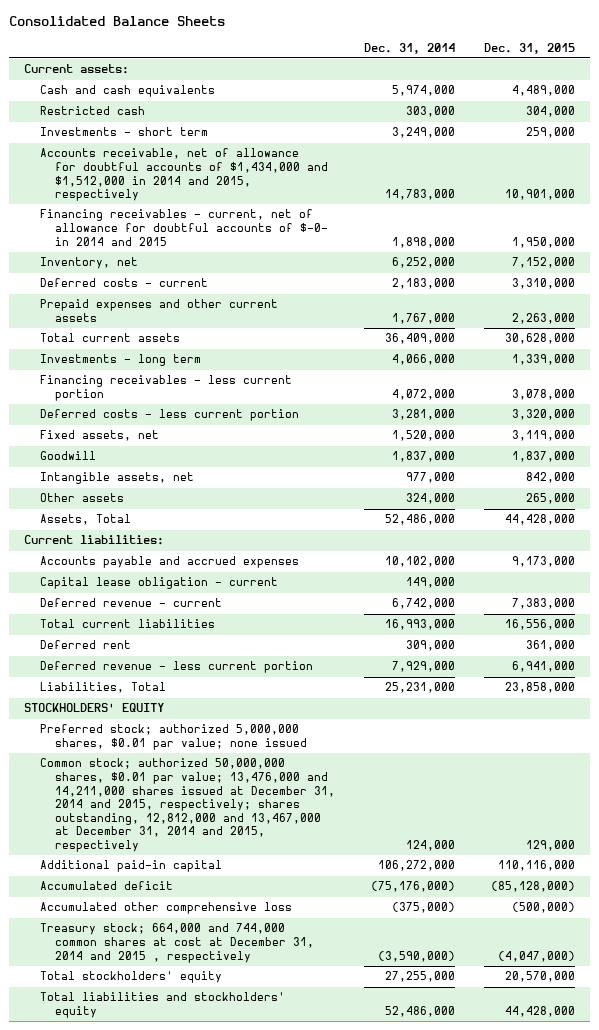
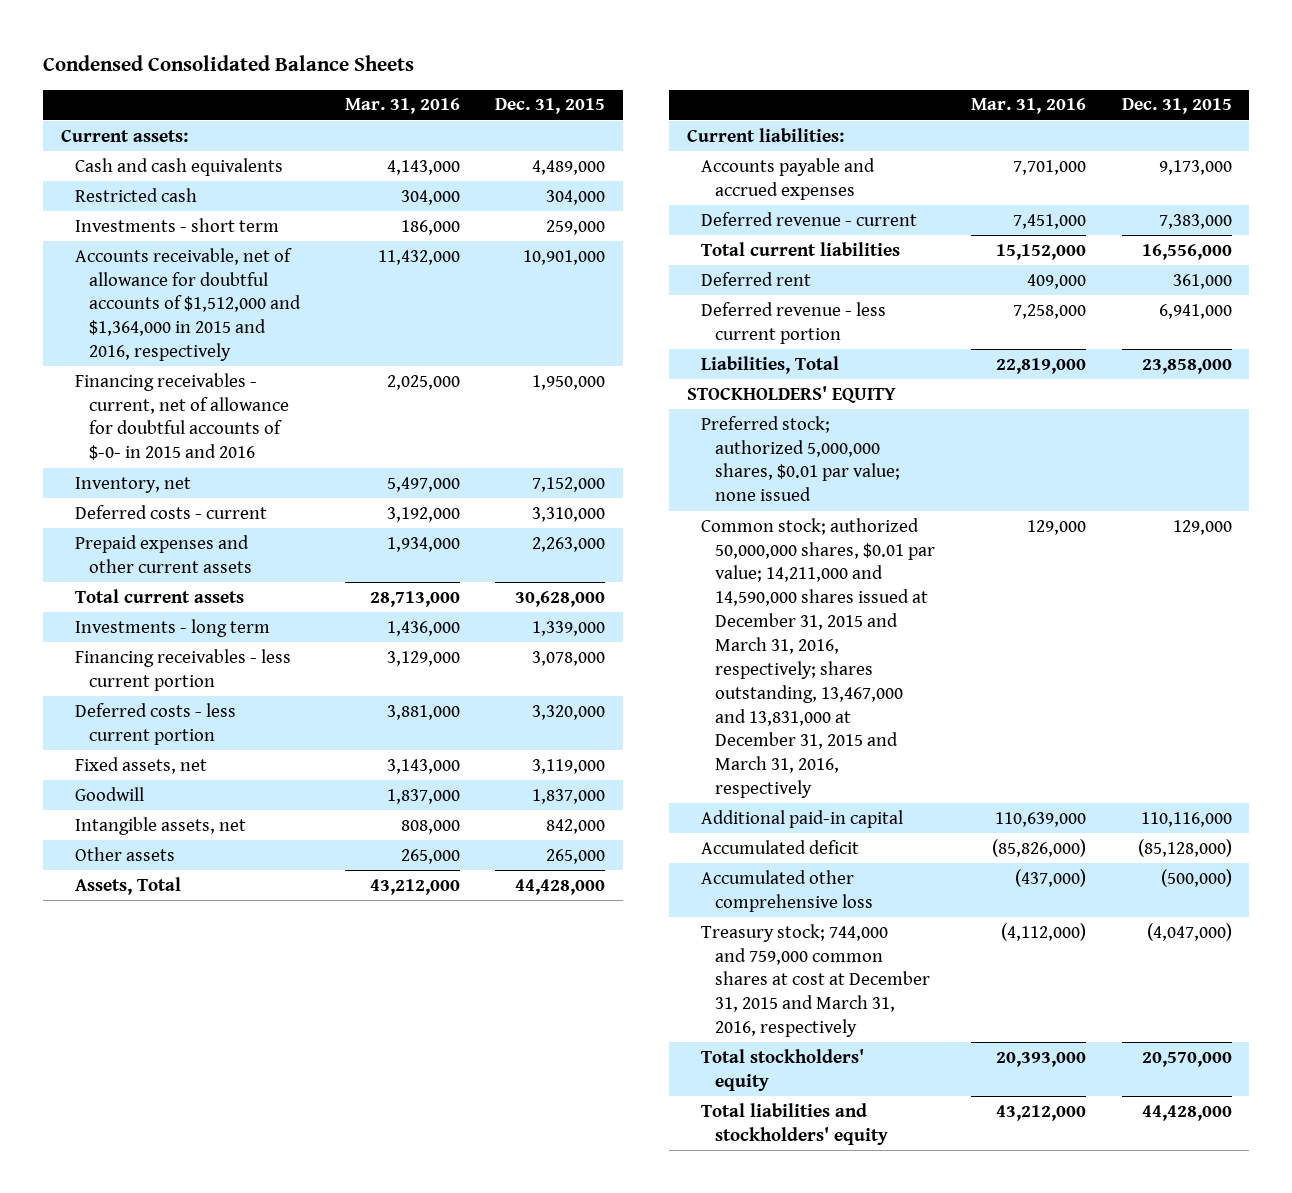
[9,16,226,27] Consolidated Balance Sheets -> [42,55,414,72] Condensed Consolidated Balance Sheets
[364,42,456,54] Dec. 31, 2014 -> none
none -> [344,98,460,115] Mar. 31, 2016
[39,148,329,202] Accounts receivable, net of allowance for doubtful accounts of $1,434,000 and $1,512,000 in 2014 and 2015, respectively -> [74,247,302,362] Accounts receivable, net of allowance for doubtful accounts of $1,512,000 and $1,364,000 in 2015 and 2016, respectively
[39,209,329,246] Financing receivables - current, net of allowance for doubtful accounts of $-0- in 2014 and 2015 -> [74,372,290,461] Financing receivables - current, net of allowance for doubtful accounts of $-0- in 2015 and 2016
[39,577,278,590] Capital lease obligation - current -> none
[39,758,336,852] Common stock; authorized 50,000,000 shares, $0.01 par value; 13,476,000 and 14,211,000 shares issued at December 31, 2014 and 2015, respectively; shares outstanding, 12,812,000 and 13,467,000 at December 31, 2014 and 2015, respectively -> [701,517,936,799] Common stock; authorized 50,000,000 shares, $0.01 par value; 14,211,000 and 14,590,000 shares issued at December 31, 2015 and March 31, 2016, respectively; shares outstanding, 13,467,000 and 13,831,000 at December 31, 2015 and March 31, 2016, respectively
[39,923,315,963] Treasury stock; 664,000 and 744,000 common shares at cost at December 31, 2014 and 2015 , respectively -> [701,923,931,1038] Treasury stock; 744,000 and 759,000 common shares at cost at December 31, 2015 and March 31, 2016, respectively

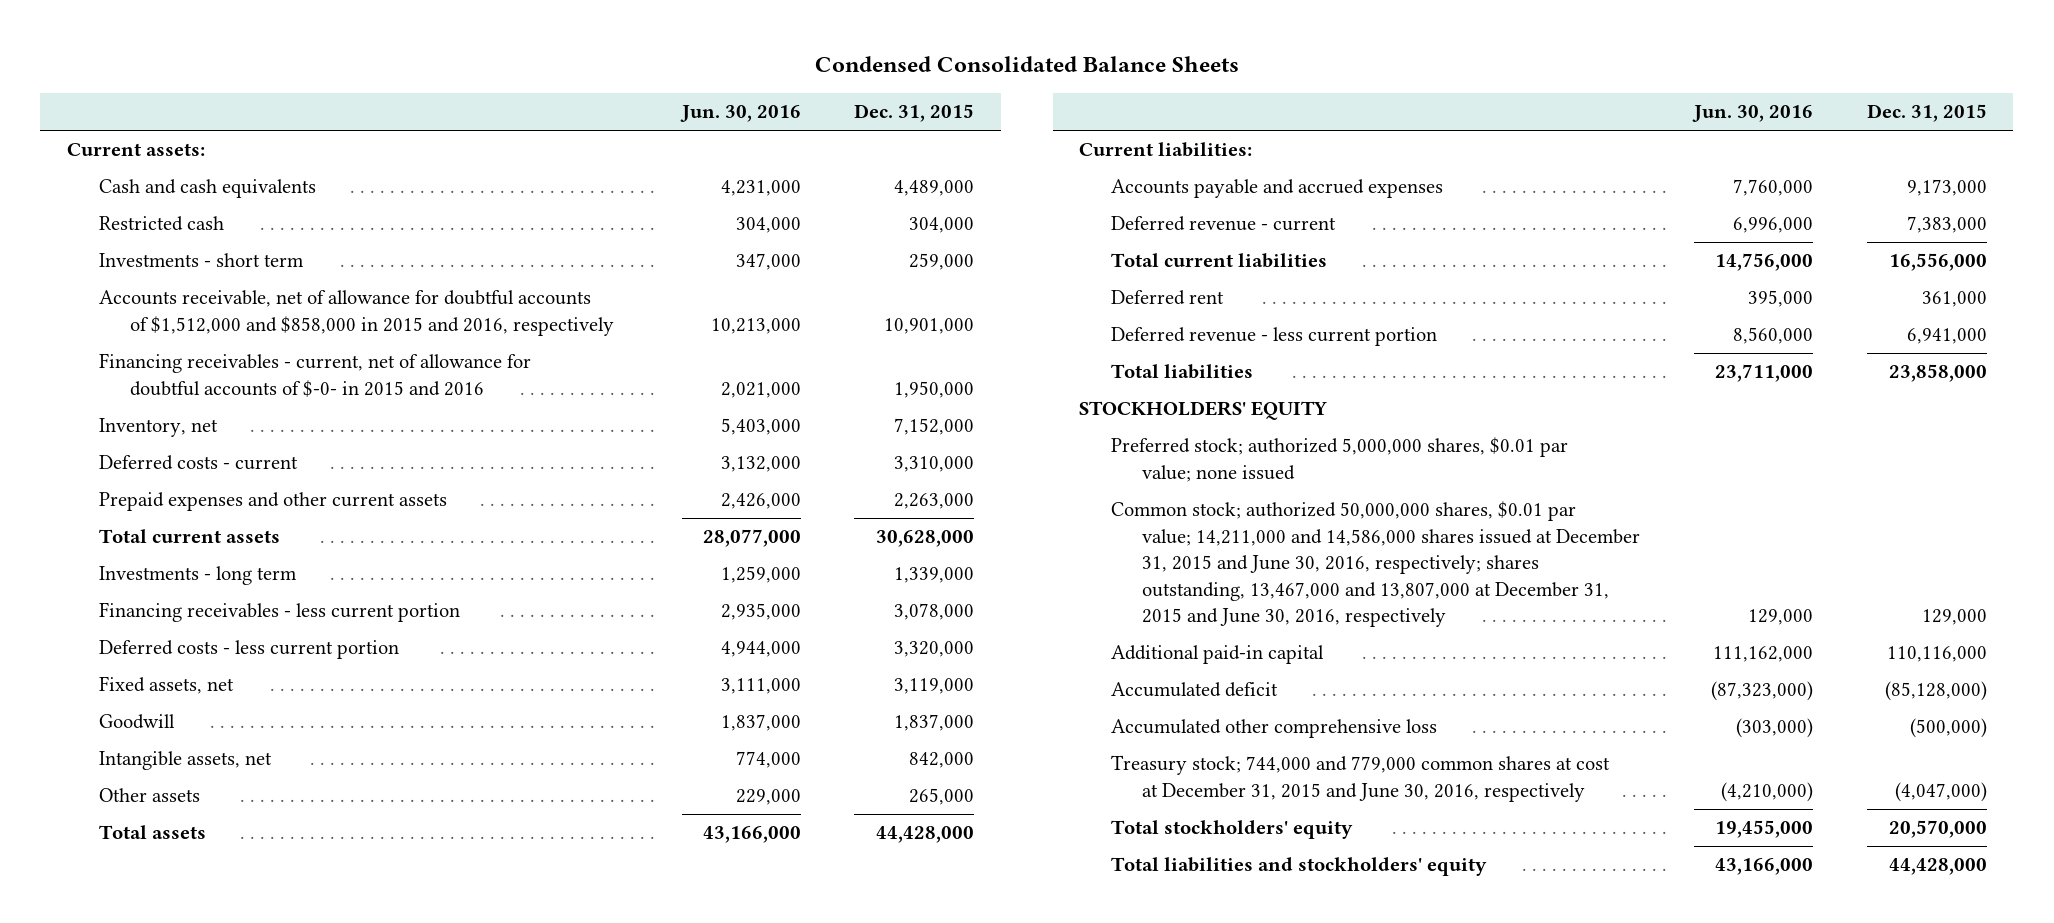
[344,98,460,115] Mar. 31, 2016 -> none
none -> [679,105,801,123] Jun. 30, 2016
[74,247,302,362] Accounts receivable, net of allowance for doubtful accounts of $1,512,000 and $1,364,000 in 2015 and 2016, respectively -> [98,290,615,336] Accounts receivable, net of allowance for doubtful accounts of $1,512,000 and $858,000 in 2015 and 2016, respectively
[74,876,181,895] Assets, Total -> [98,825,206,840] Total assets
[701,355,840,374] Liabilities, Total -> [1110,364,1253,380] Total liabilities
[701,517,936,799] Common stock; authorized 50,000,000 shares, $0.01 par value; 14,211,000 and 14,590,000 shares issued at December 31, 2015 and March 31, 2016, respectively; shares outstanding, 13,467,000 and 13,831,000 at December 31, 2015 and March 31, 2016, respectively -> [1110,501,1641,628] Common stock; authorized 50,000,000 shares, $0.01 par value; 14,211,000 and 14,586,000 shares issued at December 31, 2015 and June 30, 2016, respectively; shares outstanding, 13,467,000 and 13,807,000 at December 31, 2015 and June 30, 2016, respectively
[701,923,931,1038] Treasury stock; 744,000 and 759,000 common shares at cost at December 31, 2015 and March 31, 2016, respectively -> [1110,755,1610,802] Treasury stock; 744,000 and 779,000 common shares at cost at December 31, 2015 and June 30, 2016, respectively

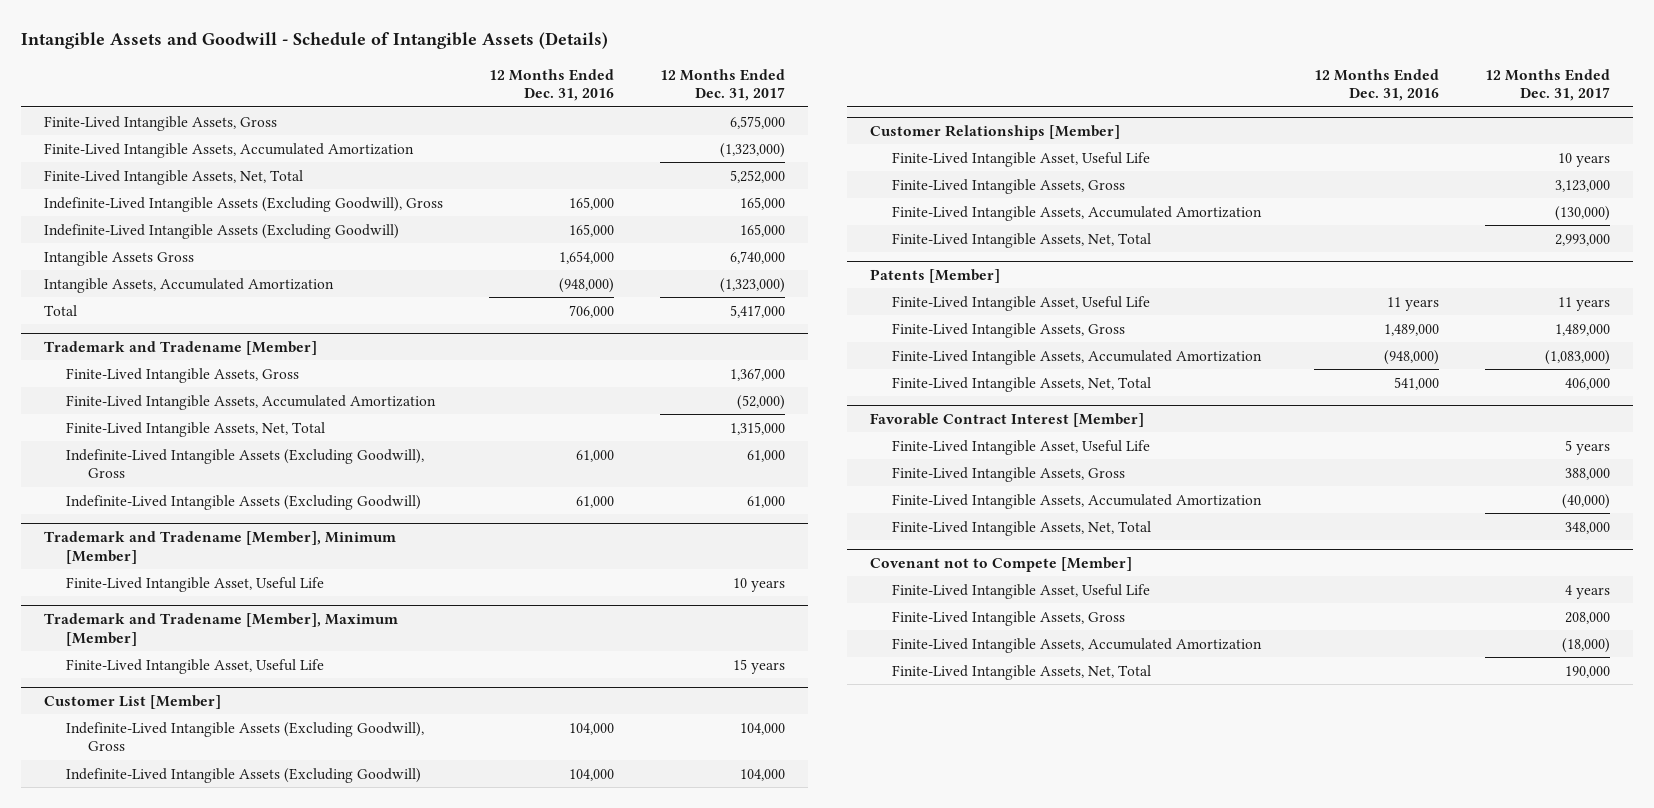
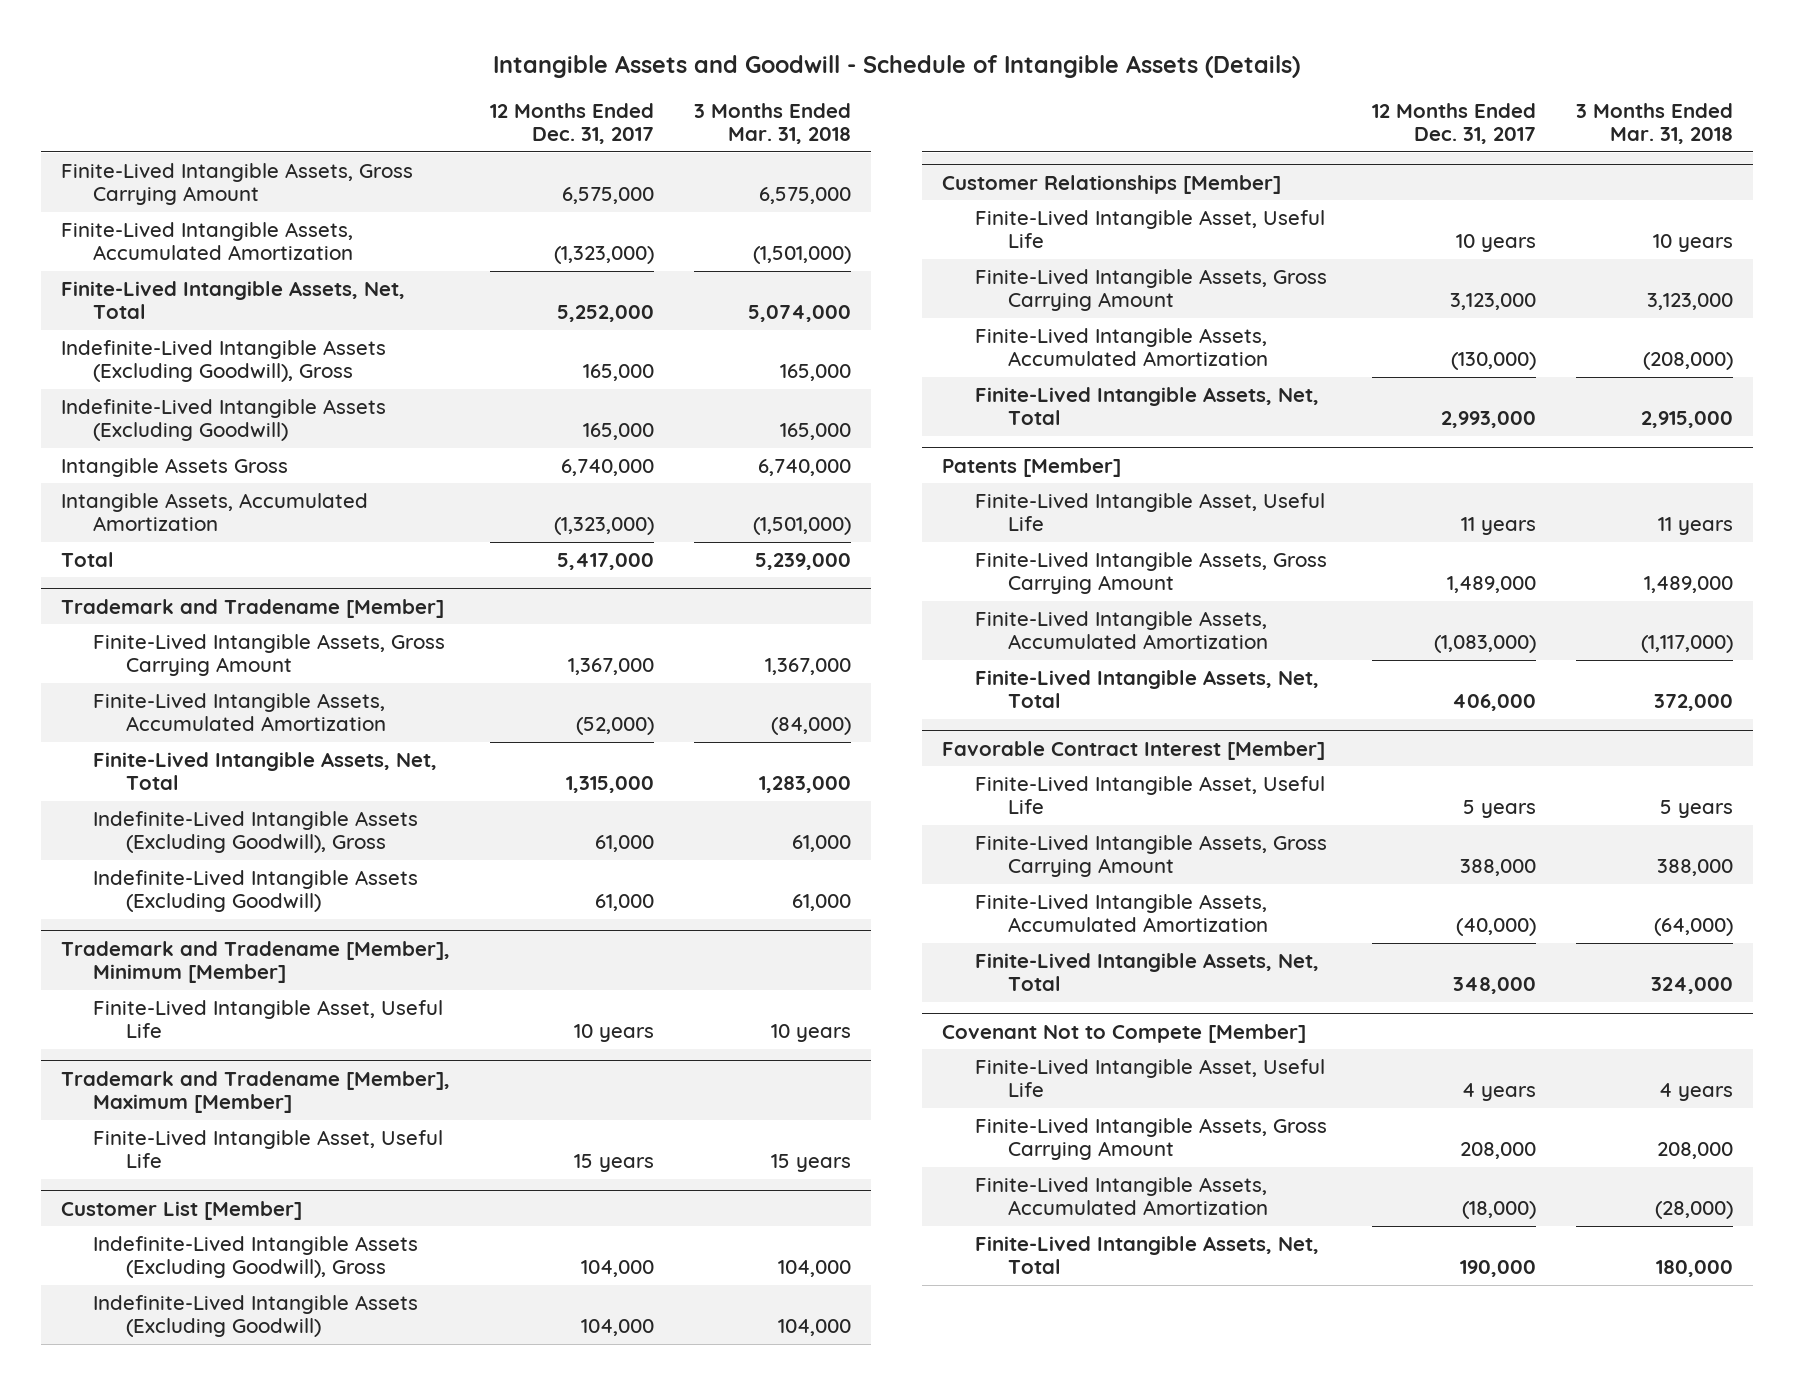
[488,68,614,102] 12 Months Ended Dec. 31, 2016 -> none
none -> [694,102,852,145] 3 Months Ended Mar. 31, 2018
[44,115,278,131] Finite-Lived Intangible Assets, Gross -> [60,162,413,206] Finite-Lived Intangible Assets, Gross Carrying Amount
[66,367,300,383] Finite-Lived Intangible Assets, Gross -> [93,633,446,677] Finite-Lived Intangible Assets, Gross Carrying Amount
[891,178,1125,194] Finite-Lived Intangible Assets, Gross -> [975,268,1328,312] Finite-Lived Intangible Assets, Gross Carrying Amount
[891,322,1125,338] Finite-Lived Intangible Assets, Gross -> [975,551,1328,595] Finite-Lived Intangible Assets, Gross Carrying Amount
[891,466,1125,482] Finite-Lived Intangible Assets, Gross -> [975,834,1328,878] Finite-Lived Intangible Assets, Gross Carrying Amount
[869,556,1132,572] Covenant not to Compete [Member] -> [942,1023,1307,1043] Covenant Not to Compete [Member]
[891,610,1125,626] Finite-Lived Intangible Assets, Gross -> [975,1117,1328,1161] Finite-Lived Intangible Assets, Gross Carrying Amount

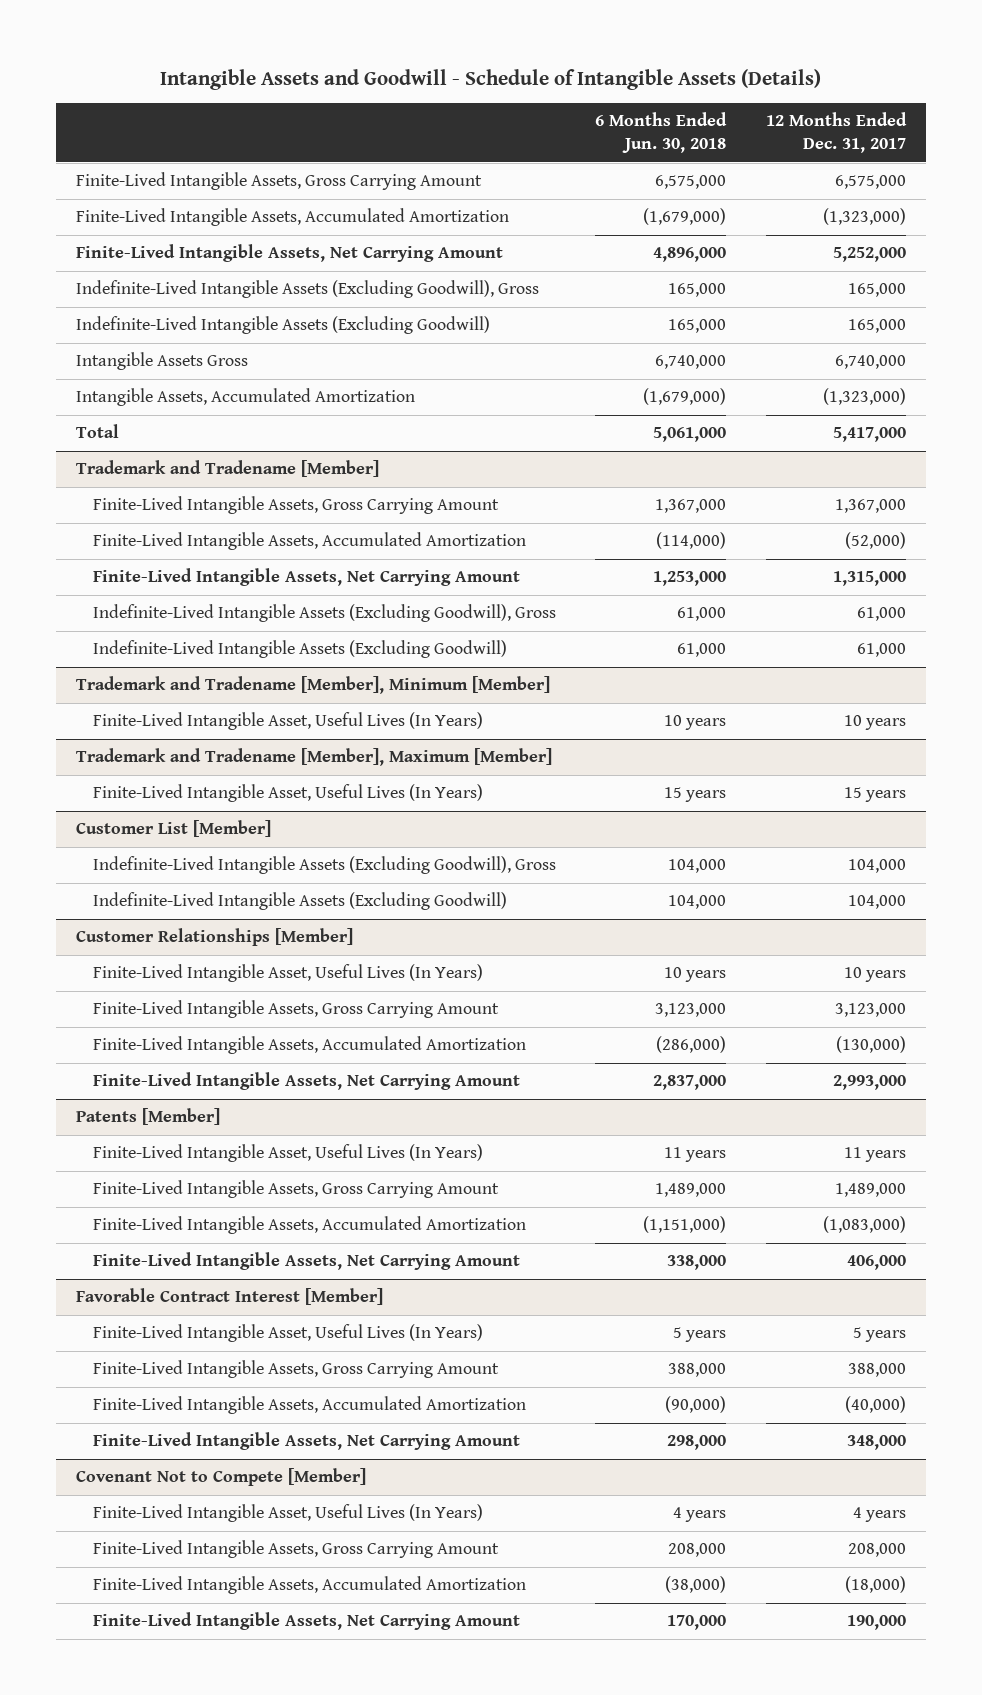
[694,102,852,145] 3 Months Ended Mar. 31, 2018 -> none
none -> [595,112,728,154] 6 Months Ended Jun. 30, 2018
[60,280,405,320] Finite-Lived Intangible Assets, Net, Total -> [76,244,504,263] Finite-Lived Intangible Assets, Net Carrying Amount
[93,751,438,791] Finite-Lived Intangible Assets, Net, Total -> [92,568,520,587] Finite-Lived Intangible Assets, Net Carrying Amount
[93,999,444,1039] Finite-Lived Intangible Asset, Useful Life -> [92,712,483,731] Finite-Lived Intangible Asset, Useful Lives (In Years)
[93,1129,444,1169] Finite-Lived Intangible Asset, Useful Life -> [92,784,483,803] Finite-Lived Intangible Asset, Useful Lives (In Years)
[975,209,1326,249] Finite-Lived Intangible Asset, Useful Life -> [92,964,483,983] Finite-Lived Intangible Asset, Useful Lives (In Years)
[975,386,1320,426] Finite-Lived Intangible Assets, Net, Total -> [92,1072,520,1091] Finite-Lived Intangible Assets, Net Carrying Amount
[975,492,1326,532] Finite-Lived Intangible Asset, Useful Life -> [92,1144,483,1163] Finite-Lived Intangible Asset, Useful Lives (In Years)
[975,669,1320,709] Finite-Lived Intangible Assets, Net, Total -> [92,1252,520,1271] Finite-Lived Intangible Assets, Net Carrying Amount
[975,775,1326,815] Finite-Lived Intangible Asset, Useful Life -> [92,1324,483,1343] Finite-Lived Intangible Asset, Useful Lives (In Years)
[975,952,1320,992] Finite-Lived Intangible Assets, Net, Total -> [92,1432,520,1451] Finite-Lived Intangible Assets, Net Carrying Amount
[975,1058,1326,1098] Finite-Lived Intangible Asset, Useful Life -> [92,1504,483,1523] Finite-Lived Intangible Asset, Useful Lives (In Years)
[975,1235,1320,1275] Finite-Lived Intangible Assets, Net, Total -> [92,1612,520,1631] Finite-Lived Intangible Assets, Net Carrying Amount

